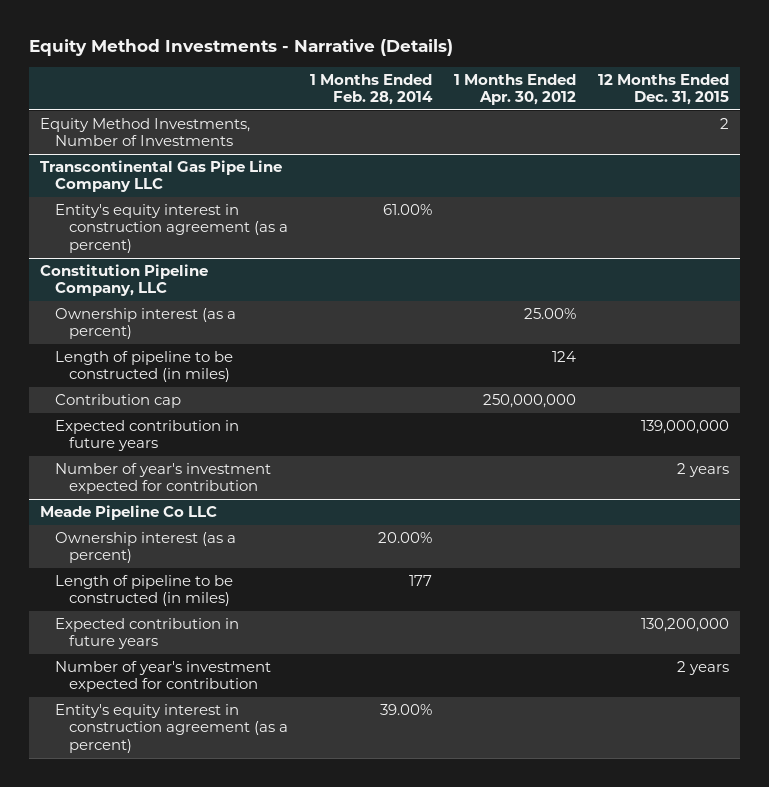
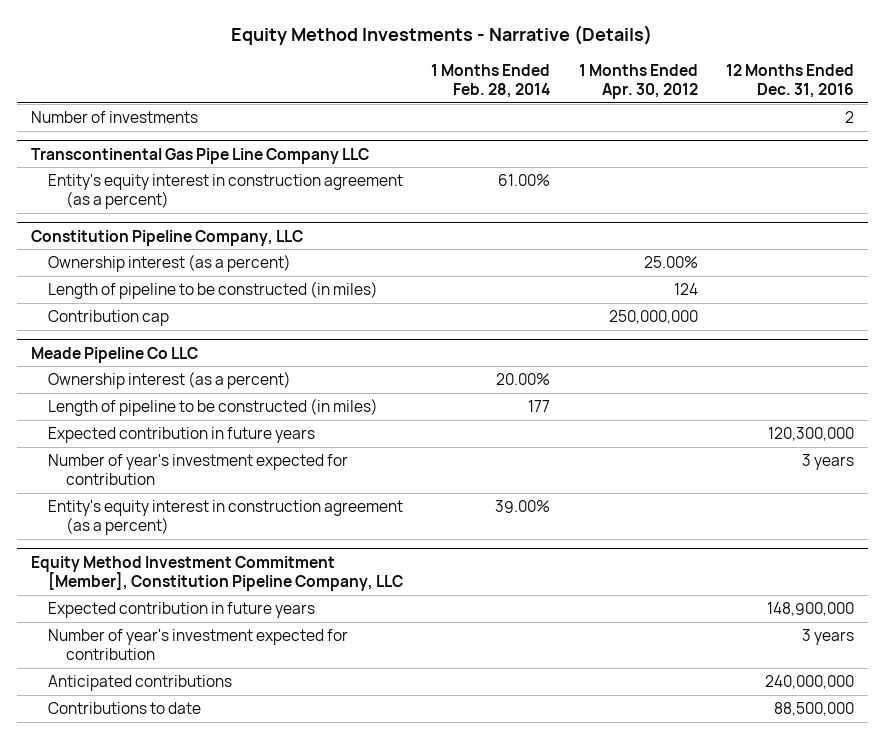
[597,73,729,106] 12 Months Ended Dec. 31, 2015 -> none
none -> [725,63,854,99] 12 Months Ended Dec. 31, 2016
[39,118,250,147] Equity Method Investments, Number of Investments -> [30,111,198,124] Number of investments
[54,420,239,452] Expected contribution in future years -> none
[54,463,271,495] Number of year's investment expected for contribution -> none
none -> [30,555,404,592] Equity Method Investment Commitment [Member], Constitution Pipeline Company, LLC
none -> [48,602,316,619] Expected contribution in future years
none -> [48,629,349,661] Number of year's investment expected for contribution
none -> [48,675,233,692] Anticipated contributions
none -> [48,702,202,715] Contributions to date

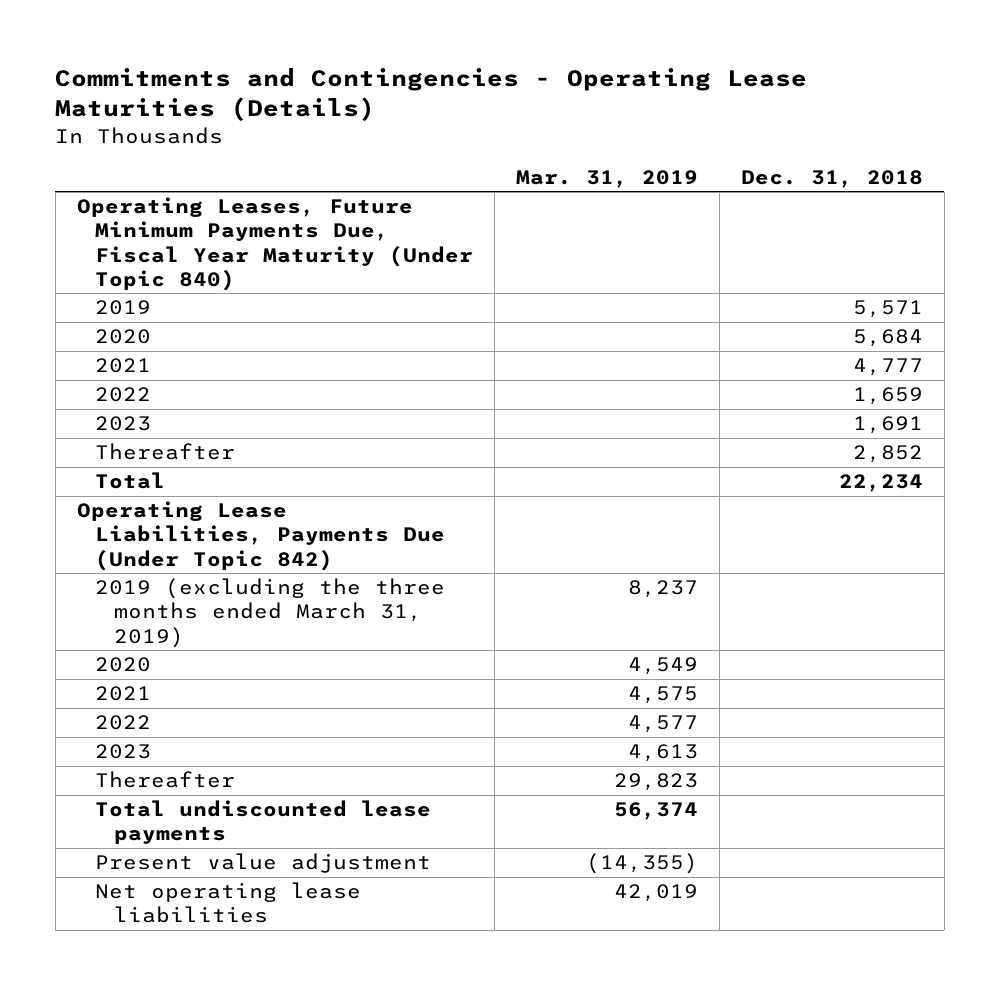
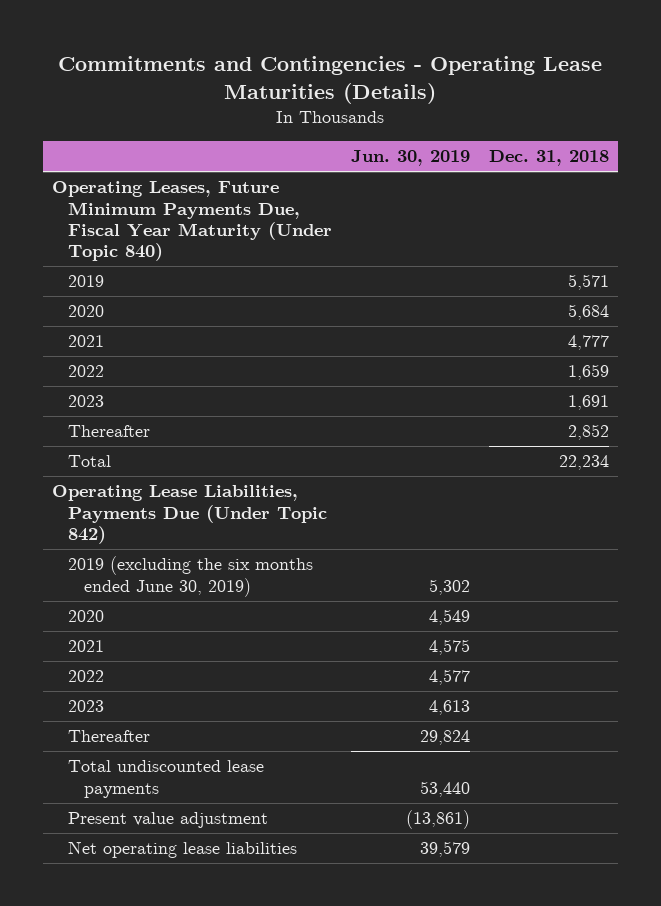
[516,169,699,188] Mar. 31, 2019 -> none
none -> [351,150,471,167] Jun. 30, 2019
[95,578,446,648] 2019 (excluding the three months ended March 31, 2019) -> [68,556,314,597] 2019 (excluding the six months ended June 30, 2019)

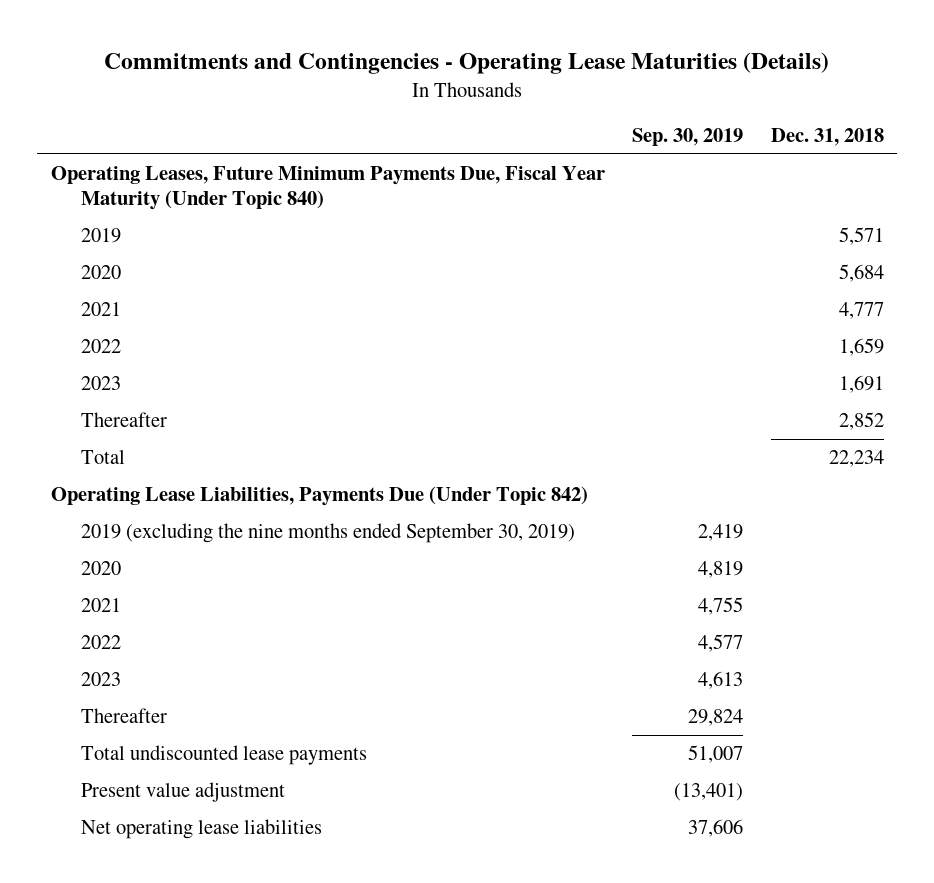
[351,150,471,167] Jun. 30, 2019 -> none
none -> [632,128,744,147] Sep. 30, 2019
[68,556,314,597] 2019 (excluding the six months ended June 30, 2019) -> [81,523,576,544] 2019 (excluding the nine months ended September 30, 2019)

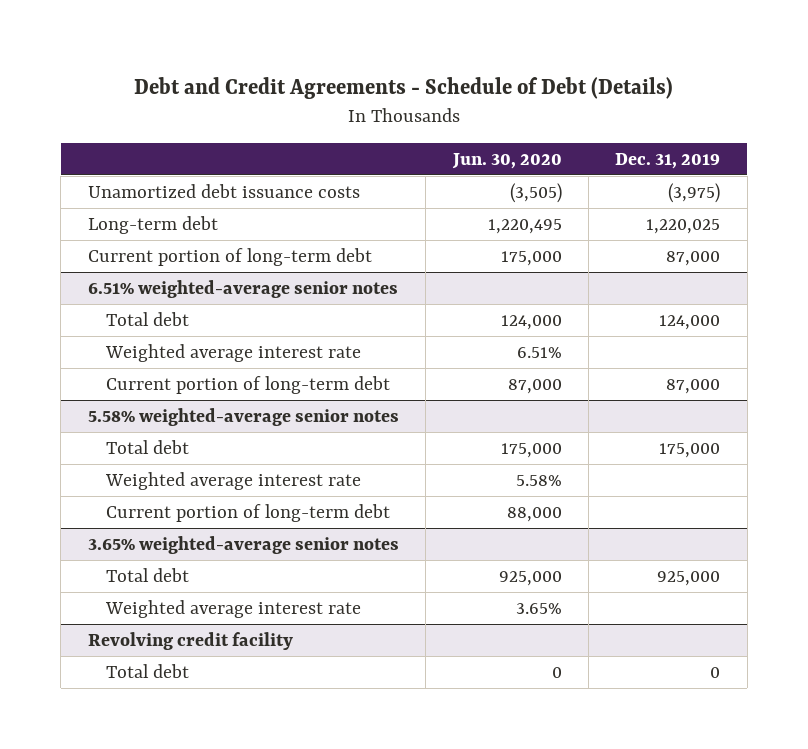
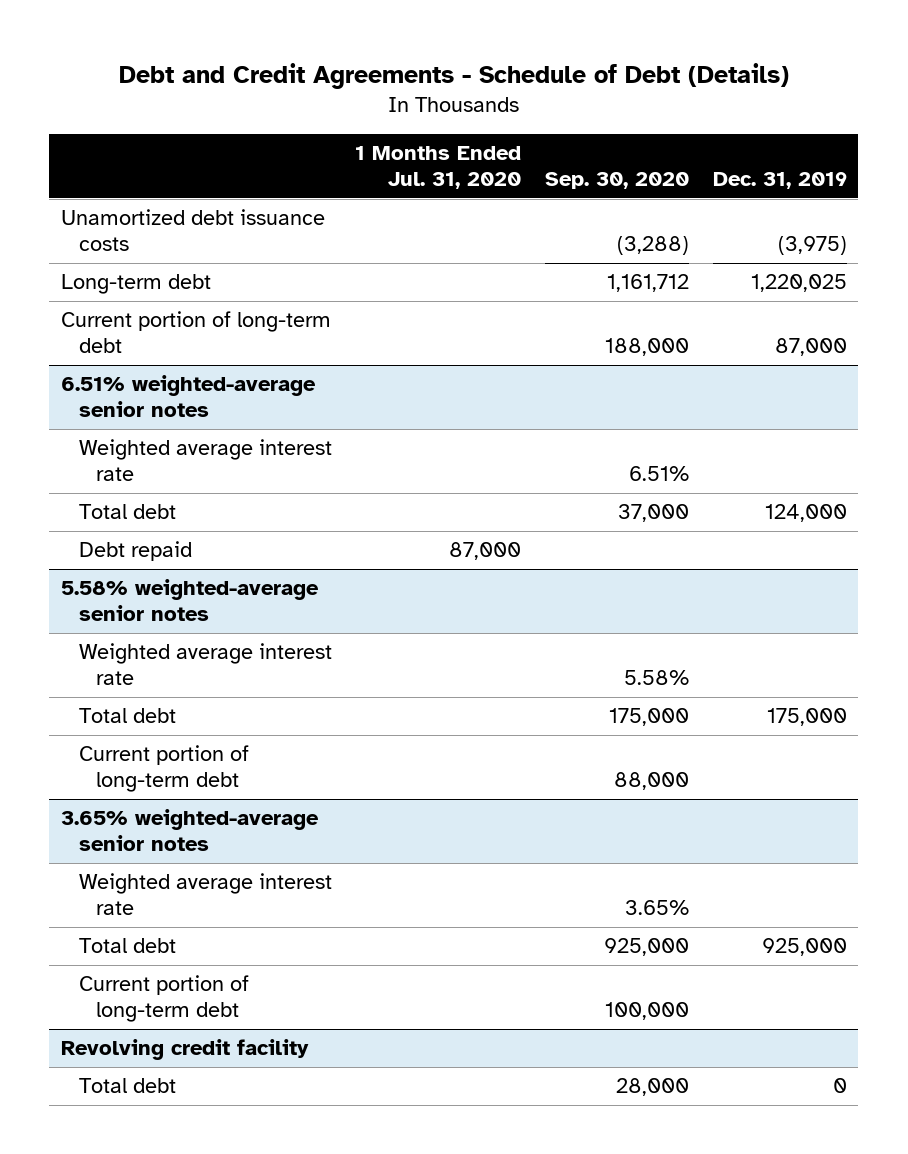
[451,152,562,169] Jun. 30, 2020 -> none
none -> [355,146,522,190] 1 Months Ended Jul. 31, 2020
none -> [544,172,689,190] Sep. 30, 2020
[105,375,390,394] Current portion of long-term debt -> none
[105,311,189,326] Total debt -> [78,504,176,520] Total debt
none -> [78,541,192,562] Debt repaid
[105,439,189,454] Total debt -> [78,708,176,724] Total debt
[105,567,189,582] Total debt -> [78,938,176,954] Total debt
none -> [78,975,249,1023] Current portion of long-term debt

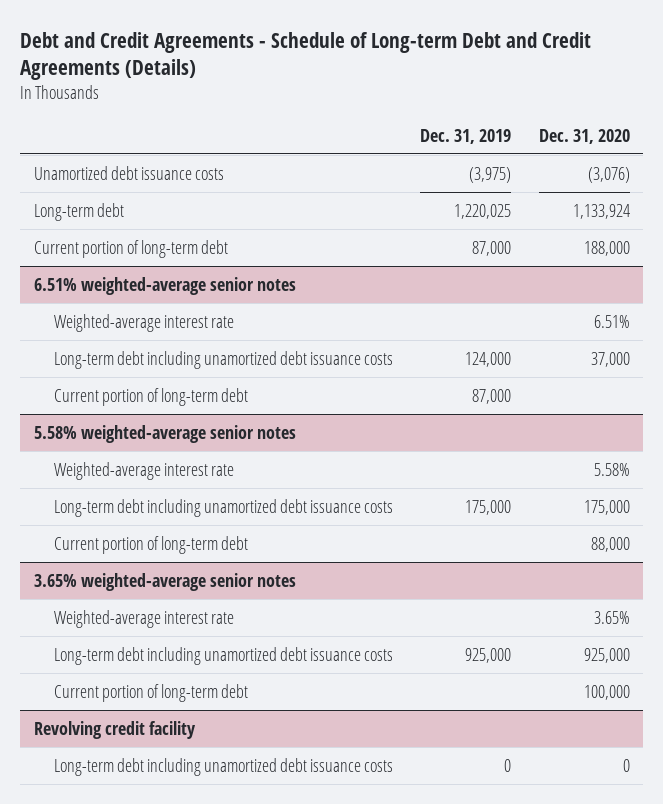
[118,62,789,89] Debt and Credit Agreements - Schedule of Debt (Details) -> [19,31,591,81] Debt and Credit Agreements - Schedule of Long-term Debt and Credit Agreements (Details)
[355,146,522,190] 1 Months Ended Jul. 31, 2020 -> none
[544,172,689,190] Sep. 30, 2020 -> none
none -> [538,128,630,144] Dec. 31, 2020
[78,541,192,562] Debt repaid -> none
[78,439,332,482] Weighted average interest rate -> [53,313,234,332] Weighted-average interest rate
[78,504,176,520] Total debt -> [53,350,393,369] Long-term debt including unamortized debt issuance costs
none -> [53,387,248,406] Current portion of long-term debt
[78,643,332,686] Weighted average interest rate -> [53,461,234,480] Weighted-average interest rate
[78,708,176,724] Total debt -> [53,498,393,517] Long-term debt including unamortized debt issuance costs
[78,873,332,916] Weighted average interest rate -> [53,609,234,628] Weighted-average interest rate
[78,938,176,954] Total debt -> [53,646,393,665] Long-term debt including unamortized debt issuance costs
[78,1078,176,1094] Total debt -> [53,757,393,776] Long-term debt including unamortized debt issuance costs

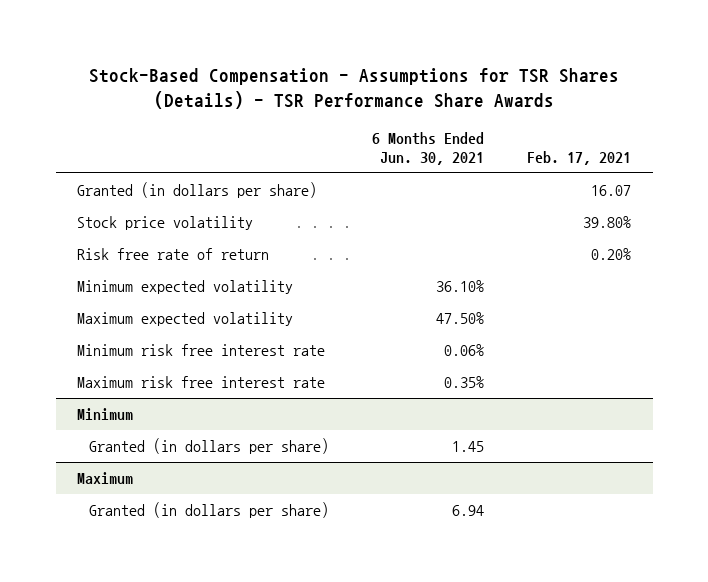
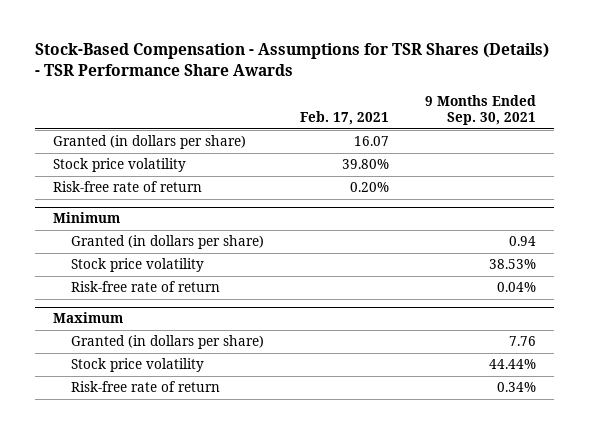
[372,131,485,166] 6 Months Ended Jun. 30, 2021 -> none
none -> [425,94,537,126] 9 Months Ended Sep. 30, 2021
[77,279,294,294] Minimum expected volatility -> none
[77,311,294,326] Maximum expected volatility -> none
[77,343,326,356] Minimum risk free interest rate -> none
[77,375,326,388] Maximum risk free interest rate -> none
[77,247,270,260] Risk free rate of return -> [52,181,202,193] Risk-free rate of return
none -> [71,258,205,273] Stock price volatility
none -> [71,281,221,293] Risk-free rate of return
none -> [71,358,205,373] Stock price volatility
none -> [71,381,221,393] Risk-free rate of return

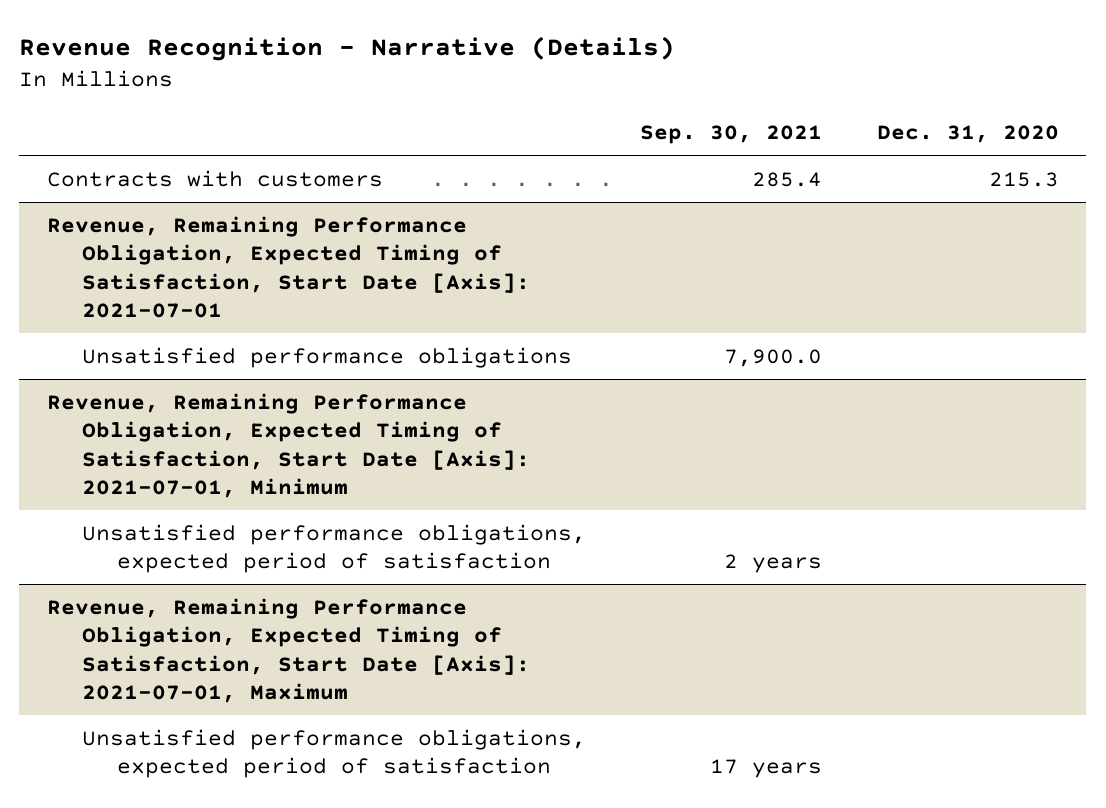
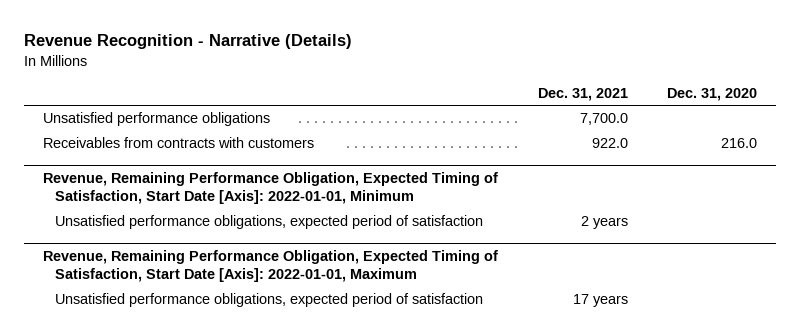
[640,125,823,145] Sep. 30, 2021 -> none
none -> [537,87,628,101] Dec. 31, 2021
[46,215,530,319] Revenue, Remaining Performance Obligation, Expected Timing of Satisfaction, Start Date [Axis]: 2021-07-01 -> none
[81,346,572,368] Unsatisfied performance obligations -> none
none -> [43,112,271,127] Unsatisfied performance obligations
[46,169,383,187] Contracts with customers -> [43,137,315,149] Receivables from contracts with customers
[989,171,1060,187] 215.3 -> [720,138,757,149] 216.0
[46,392,530,499] Revenue, Remaining Performance Obligation, Expected Timing of Satisfaction, Start Date [Axis]: 2021-07-01, Minimum -> [43,171,499,205] Revenue, Remaining Performance Obligation, Expected Timing of Satisfaction, Start Date [Axis]: 2022-01-01, Minimum
[46,597,530,704] Revenue, Remaining Performance Obligation, Expected Timing of Satisfaction, Start Date [Axis]: 2021-07-01, Maximum -> [43,249,499,283] Revenue, Remaining Performance Obligation, Expected Timing of Satisfaction, Start Date [Axis]: 2022-01-01, Maximum

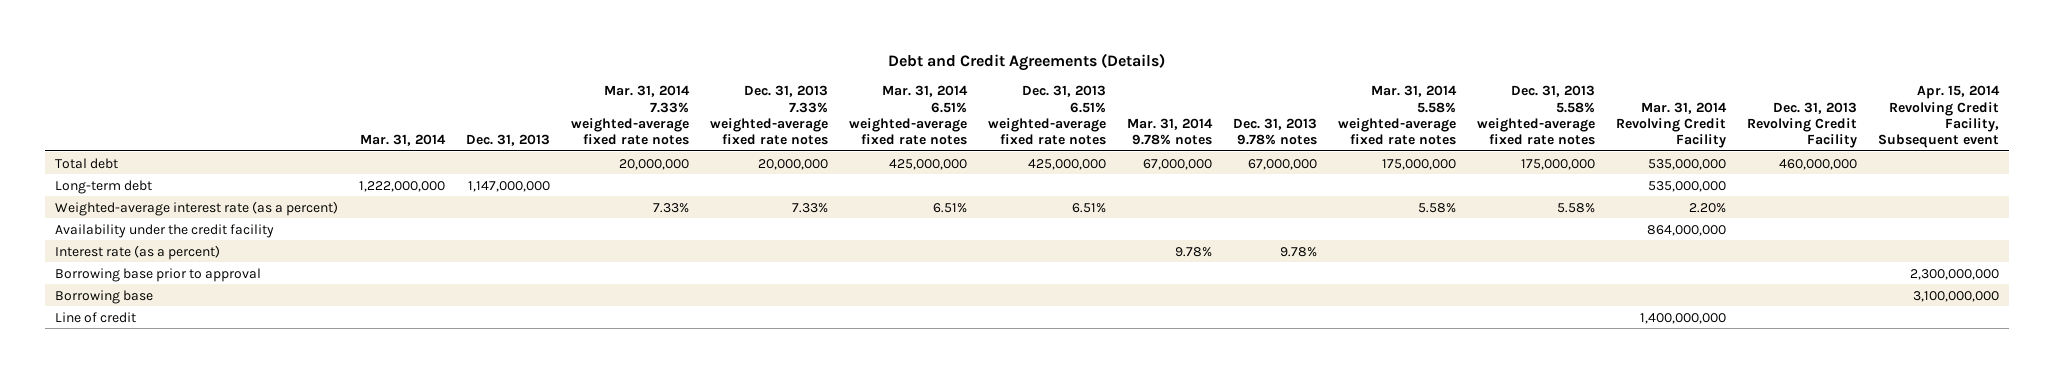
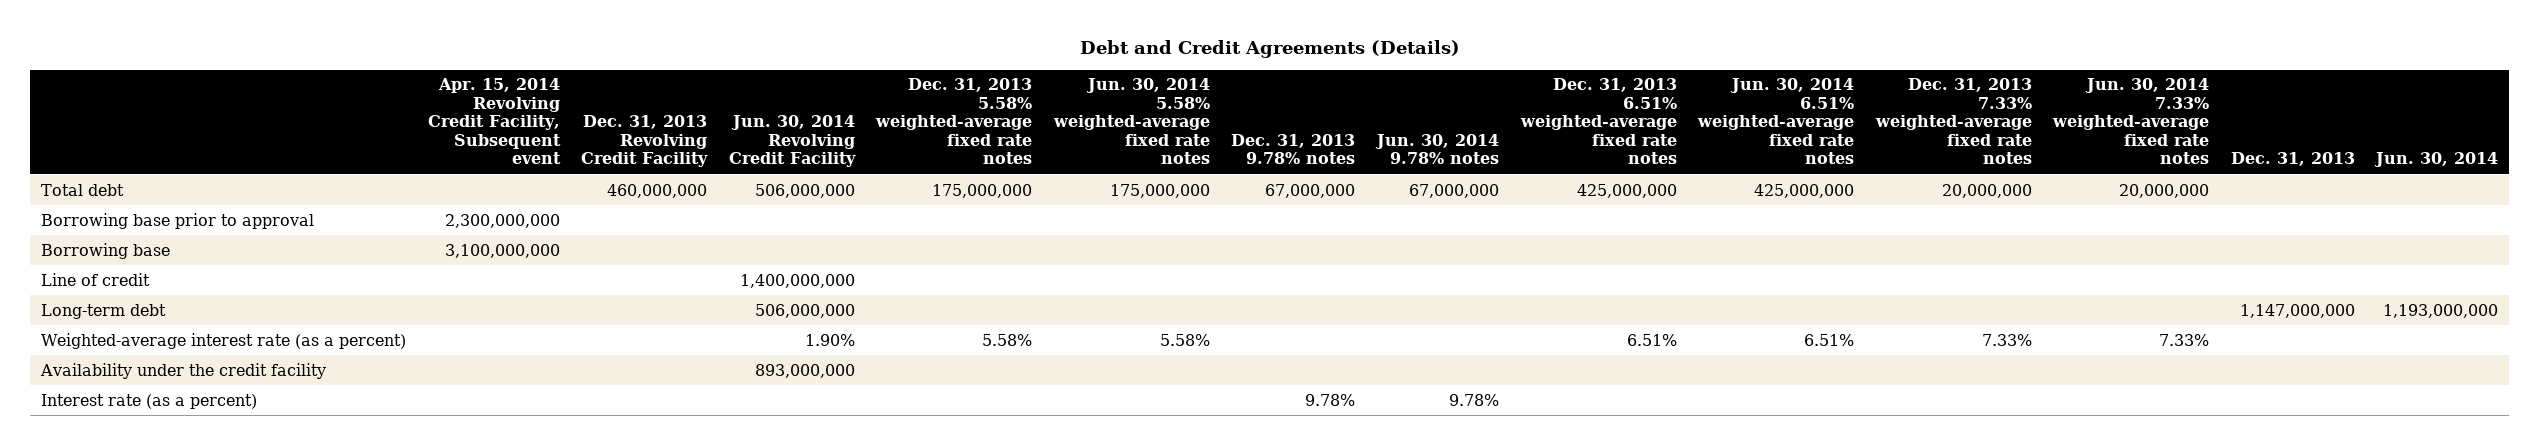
[360,133,447,146] Mar. 31, 2014 -> none
[571,85,691,145] Mar. 31, 2014 7.33% weighted-average fixed rate notes -> none
[848,85,968,145] Mar. 31, 2014 6.51% weighted-average fixed rate notes -> none
[1126,117,1213,145] Mar. 31, 2014 9.78% notes -> none
[1337,85,1457,145] Mar. 31, 2014 5.58% weighted-average fixed rate notes -> none
[1615,101,1727,148] Mar. 31, 2014 Revolving Credit Facility -> none
none -> [728,115,856,168] Jun. 30, 2014 Revolving Credit Facility
none -> [1052,78,1210,165] Jun. 30, 2014 5.58% weighted-average fixed rate notes
none -> [1375,133,1500,165] Jun. 30, 2014 9.78% notes
none -> [1697,78,1855,165] Jun. 30, 2014 6.51% weighted-average fixed rate notes
none -> [2052,78,2210,165] Jun. 30, 2014 7.33% weighted-average fixed rate notes
none -> [2374,152,2499,168] Jun. 30, 2014
[55,267,262,282] Borrowing base prior to approval -> [41,212,315,229] Borrowing base prior to approval
[55,289,154,304] Borrowing base -> [41,242,171,259] Borrowing base
[55,311,137,323] Line of credit -> [41,272,151,286] Line of credit

